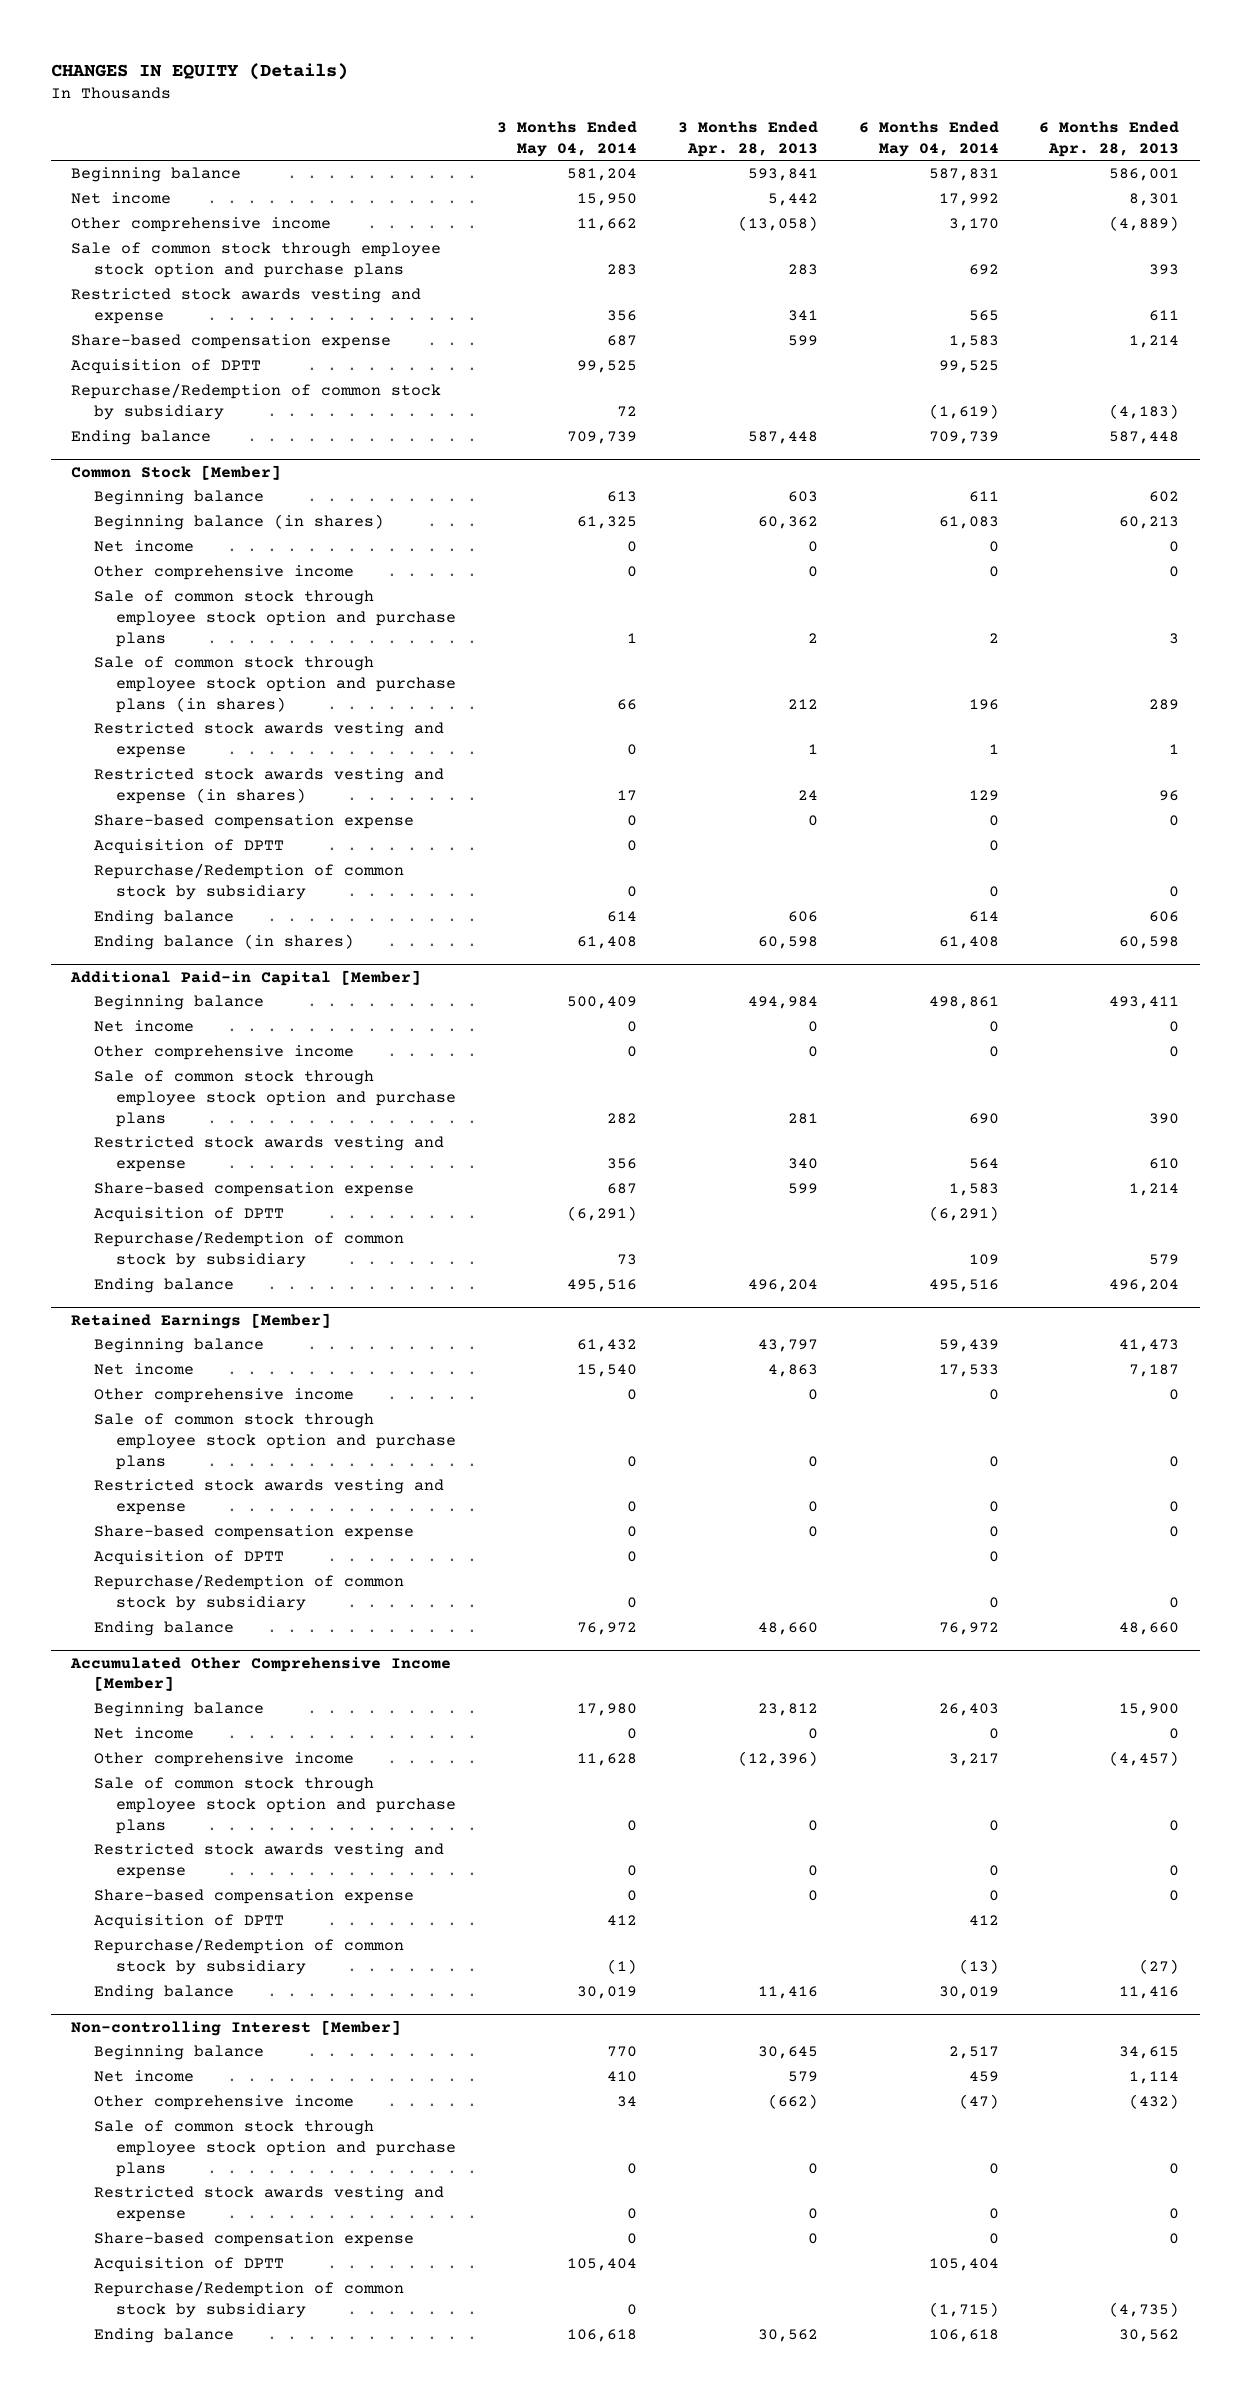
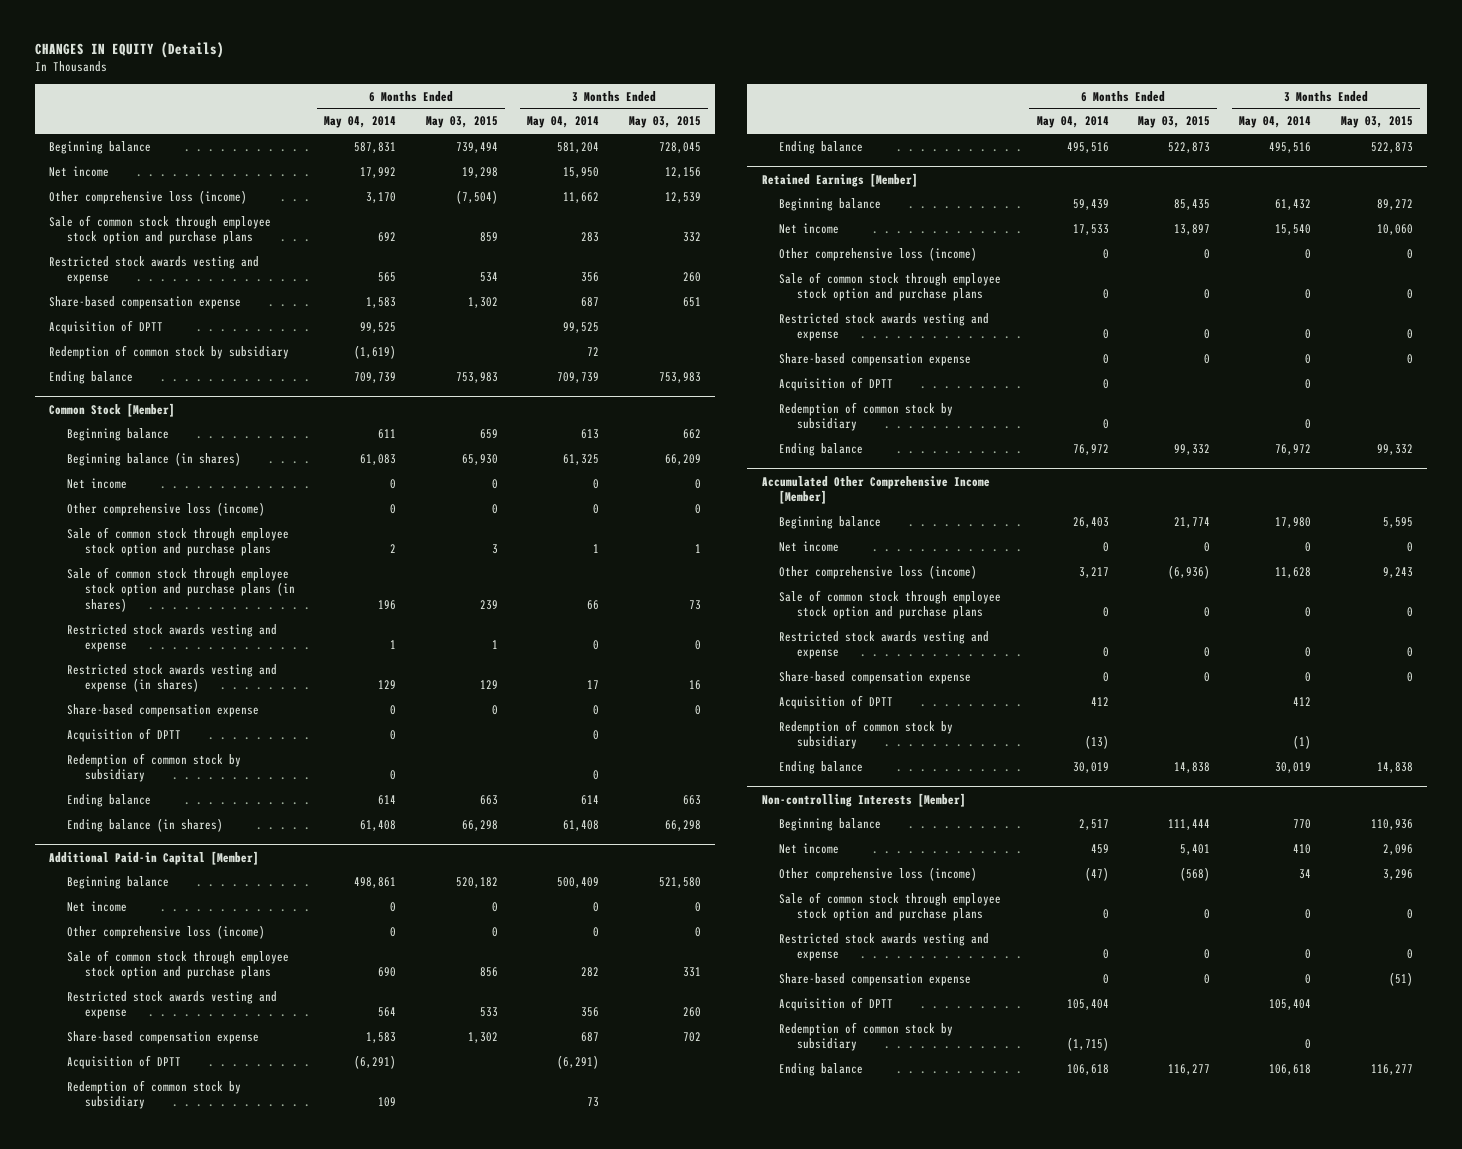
[677,120,818,157] 3 Months Ended Apr. 28, 2013 -> none
[1039,120,1180,157] 6 Months Ended Apr. 28, 2013 -> none
none -> [425,116,498,129] May 03, 2015
none -> [628,116,701,129] May 03, 2015
[71,217,332,233] Other comprehensive income -> [49,189,248,204] Other comprehensive loss (income)
[71,383,442,420] Repurchase/Redemption of common stock by subsidiary -> [49,344,290,359] Redemption of common stock by subsidiary
[93,565,354,581] Other comprehensive income -> [67,501,266,516] Other comprehensive loss (income)
[93,863,404,900] Repurchase/Redemption of common stock by subsidiary -> [67,752,242,783] Redemption of common stock by subsidiary
[93,1045,354,1061] Other comprehensive income -> [67,924,266,939] Other comprehensive loss (income)
[93,1231,404,1268] Repurchase/Redemption of common stock by subsidiary -> [67,1079,242,1110] Redemption of common stock by subsidiary
[93,1388,354,1404] Other comprehensive income -> [779,246,978,261] Other comprehensive loss (income)
[93,1574,404,1611] Repurchase/Redemption of common stock by subsidiary -> [779,401,954,432] Redemption of common stock by subsidiary
[93,1752,354,1768] Other comprehensive income -> [779,564,978,579] Other comprehensive loss (income)
[93,1938,404,1975] Repurchase/Redemption of common stock by subsidiary -> [779,719,954,750] Redemption of common stock by subsidiary
[71,2019,402,2036] Non-controlling Interest [Member] -> [761,792,966,807] Non-controlling Interests [Member]
[93,2095,354,2111] Other comprehensive income -> [779,866,978,881] Other comprehensive loss (income)
[93,2281,404,2318] Repurchase/Redemption of common stock by subsidiary -> [779,1021,954,1052] Redemption of common stock by subsidiary

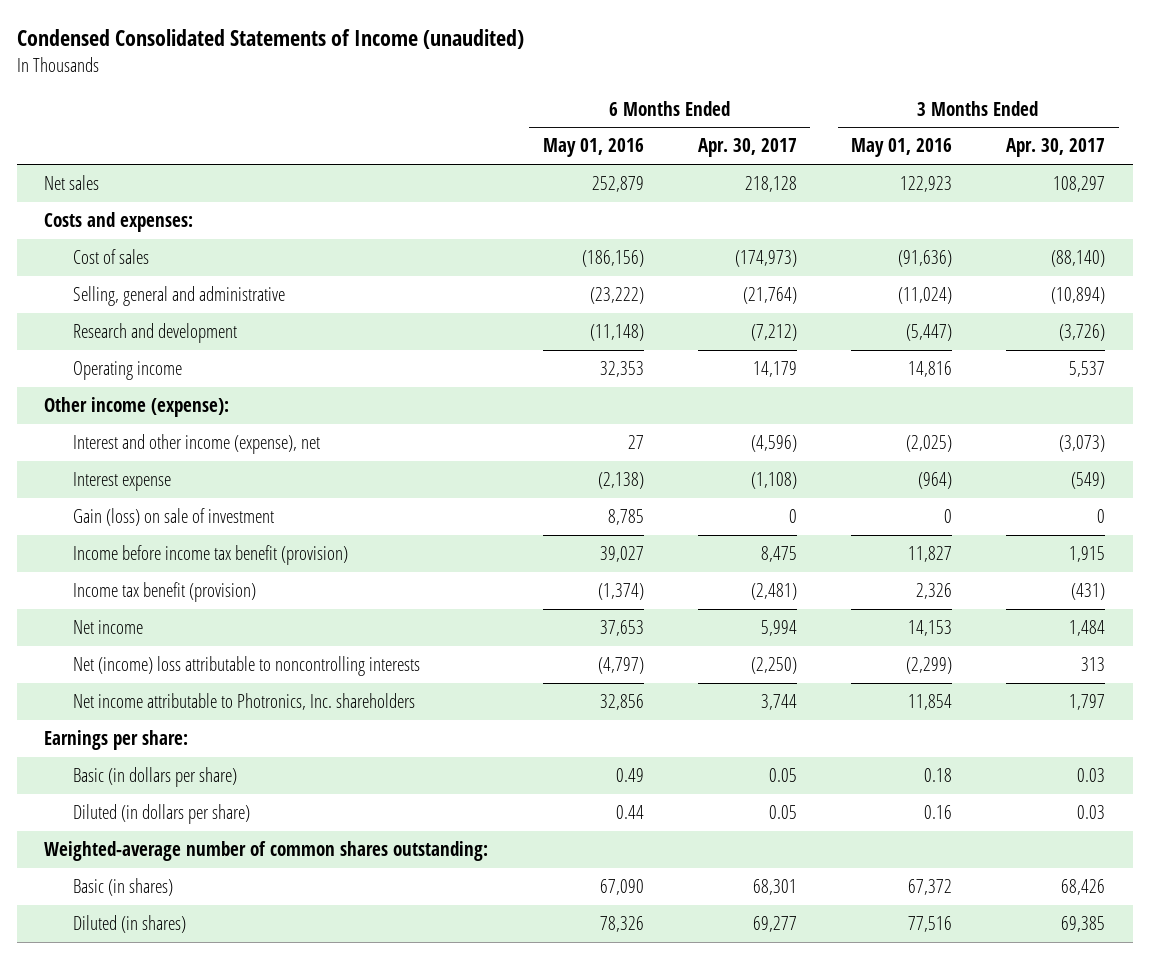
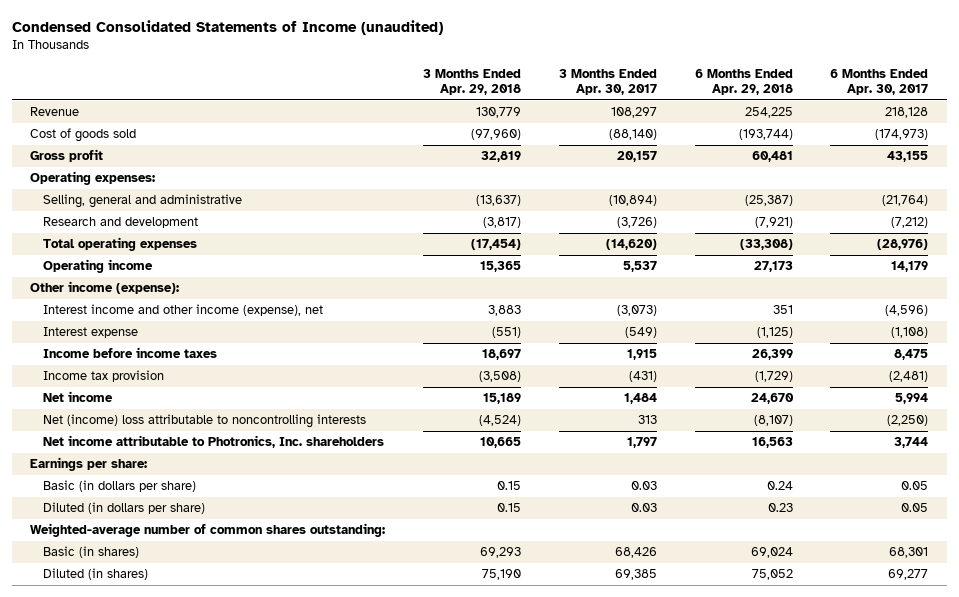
[542,138,644,158] May 01, 2016 -> none
[851,138,953,158] May 01, 2016 -> none
none -> [423,68,522,96] 3 Months Ended Apr. 29, 2018
none -> [694,68,793,96] 6 Months Ended Apr. 29, 2018
[44,212,194,233] Costs and expenses: -> none
[44,175,100,191] Net sales -> [30,107,80,117] Revenue
[72,249,149,265] Cost of sales -> [30,128,137,143] Cost of goods sold
none -> [30,149,104,163] Gross profit
none -> [30,171,156,186] Operating expenses:
none -> [42,237,197,252] Total operating expenses
[72,434,320,455] Interest and other income (expense), net -> [42,304,323,317] Interest income and other income (expense), net
[72,508,274,527] Gain (loss) on sale of investment -> none
[72,545,348,566] Income before income tax benefit (provision) -> [42,347,217,359] Income before income taxes
[72,582,256,603] Income tax benefit (provision) -> [42,370,164,383] Income tax provision

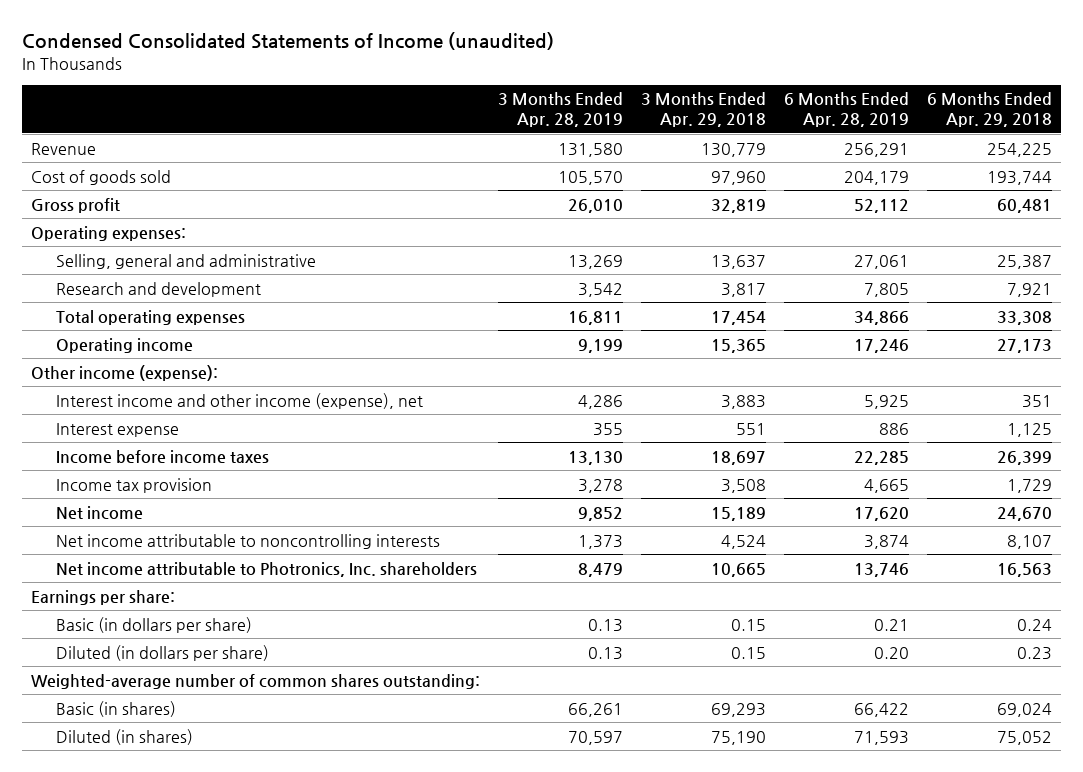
[558,68,657,96] 3 Months Ended Apr. 30, 2017 -> none
[830,68,929,96] 6 Months Ended Apr. 30, 2017 -> none
none -> [497,92,623,128] 3 Months Ended Apr. 28, 2019
none -> [783,92,909,128] 6 Months Ended Apr. 28, 2019
[471,129,522,141] (97,960) -> [710,170,766,185] 97,960
[738,129,793,141] (193,744) -> [986,170,1052,185] 193,744
[476,195,522,207] (13,637) -> [710,254,766,269] 13,637
[744,195,793,207] (25,387) -> [996,254,1052,269] 25,387
[483,217,522,229] (3,817) -> [720,282,766,297] 3,817
[754,217,793,229] (7,921) -> [1006,282,1052,297] 7,921
[471,239,522,251] (17,454) -> [710,310,766,325] 17,454
[739,239,793,251] (33,308) -> [996,310,1052,325] 33,308
[492,327,522,339] (551) -> [735,422,766,435] 551
[756,327,793,339] (1,125) -> [1006,422,1052,437] 1,125
[479,371,522,383] (3,508) -> [720,478,766,493] 3,508
[754,371,793,383] (1,729) -> [1006,478,1052,493] 1,729
[42,414,366,429] Net (income) loss attributable to noncontrolling interests -> [56,533,441,549] Net income attributable to noncontrolling interests
[479,415,522,427] (4,524) -> [720,534,766,549] 4,524
[753,415,793,427] (8,107) -> [1006,534,1052,549] 8,107

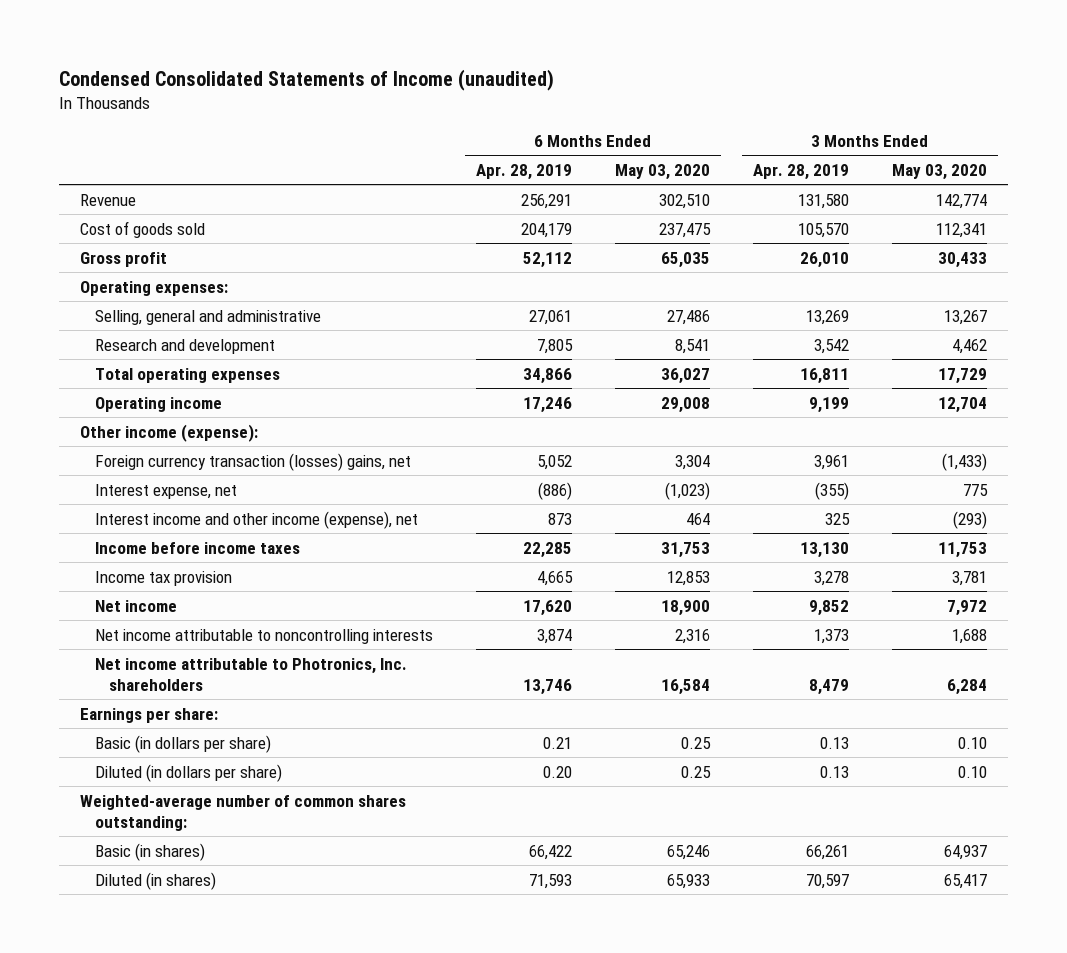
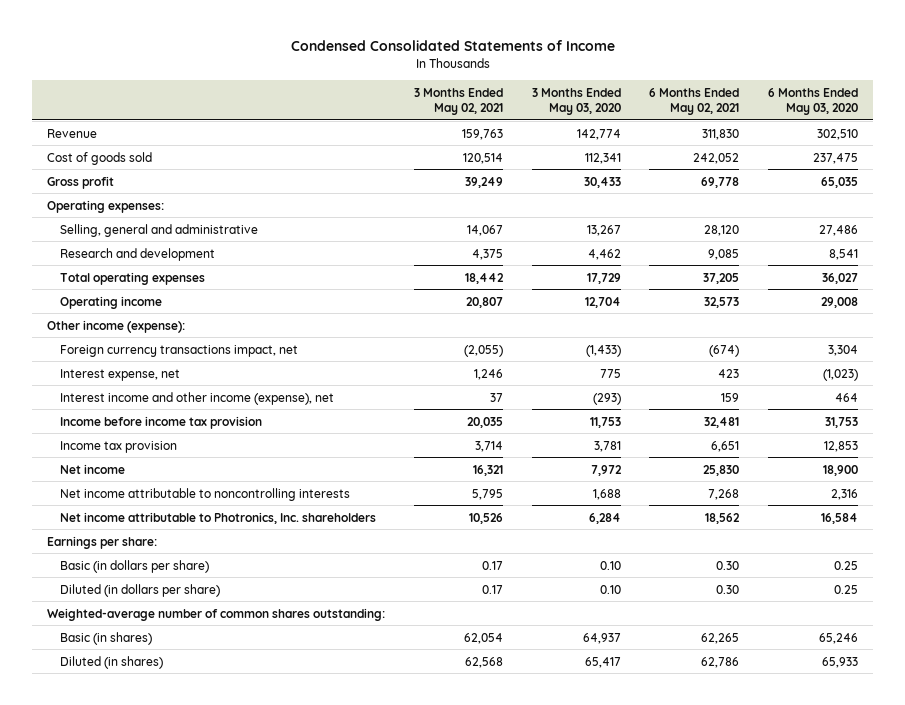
[58,68,554,91] Condensed Consolidated Statements of Income (unaudited) -> [290,40,615,52] Condensed Consolidated Statements of Income
[475,163,572,180] Apr. 28, 2019 -> none
[752,163,849,180] Apr. 28, 2019 -> none
none -> [413,87,503,115] 3 Months Ended May 02, 2021
none -> [649,87,740,115] 6 Months Ended May 02, 2021
[94,452,411,471] Foreign currency transaction (losses) gains, net -> [59,344,298,357] Foreign currency transactions impact, net
[94,541,300,554] Income before income taxes -> [59,415,262,429] Income before income tax provision

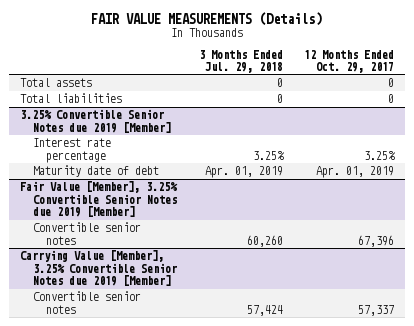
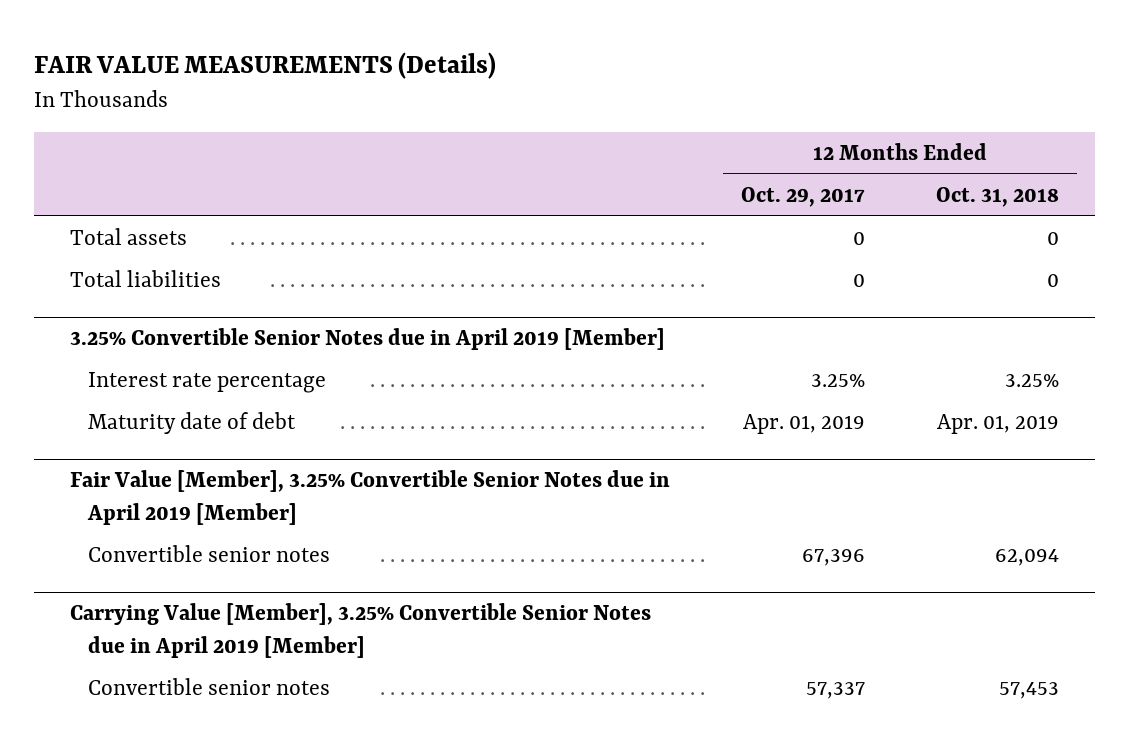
[198,49,283,74] 3 Months Ended Jul. 29, 2018 -> none
none -> [936,186,1060,207] Oct. 31, 2018
[19,109,171,133] 3.25% Convertible Senior Notes due 2019 [Member] -> [69,328,665,351] 3.25% Convertible Senior Notes due in April 2019 [Member]
[19,181,178,218] Fair Value [Member], 3.25% Convertible Senior Notes due 2019 [Member] -> [69,470,670,525] Fair Value [Member], 3.25% Convertible Senior Notes due in April 2019 [Member]
[19,250,177,287] Carrying Value [Member], 3.25% Convertible Senior Notes due 2019 [Member] -> [69,603,651,658] Carrying Value [Member], 3.25% Convertible Senior Notes due in April 2019 [Member]

